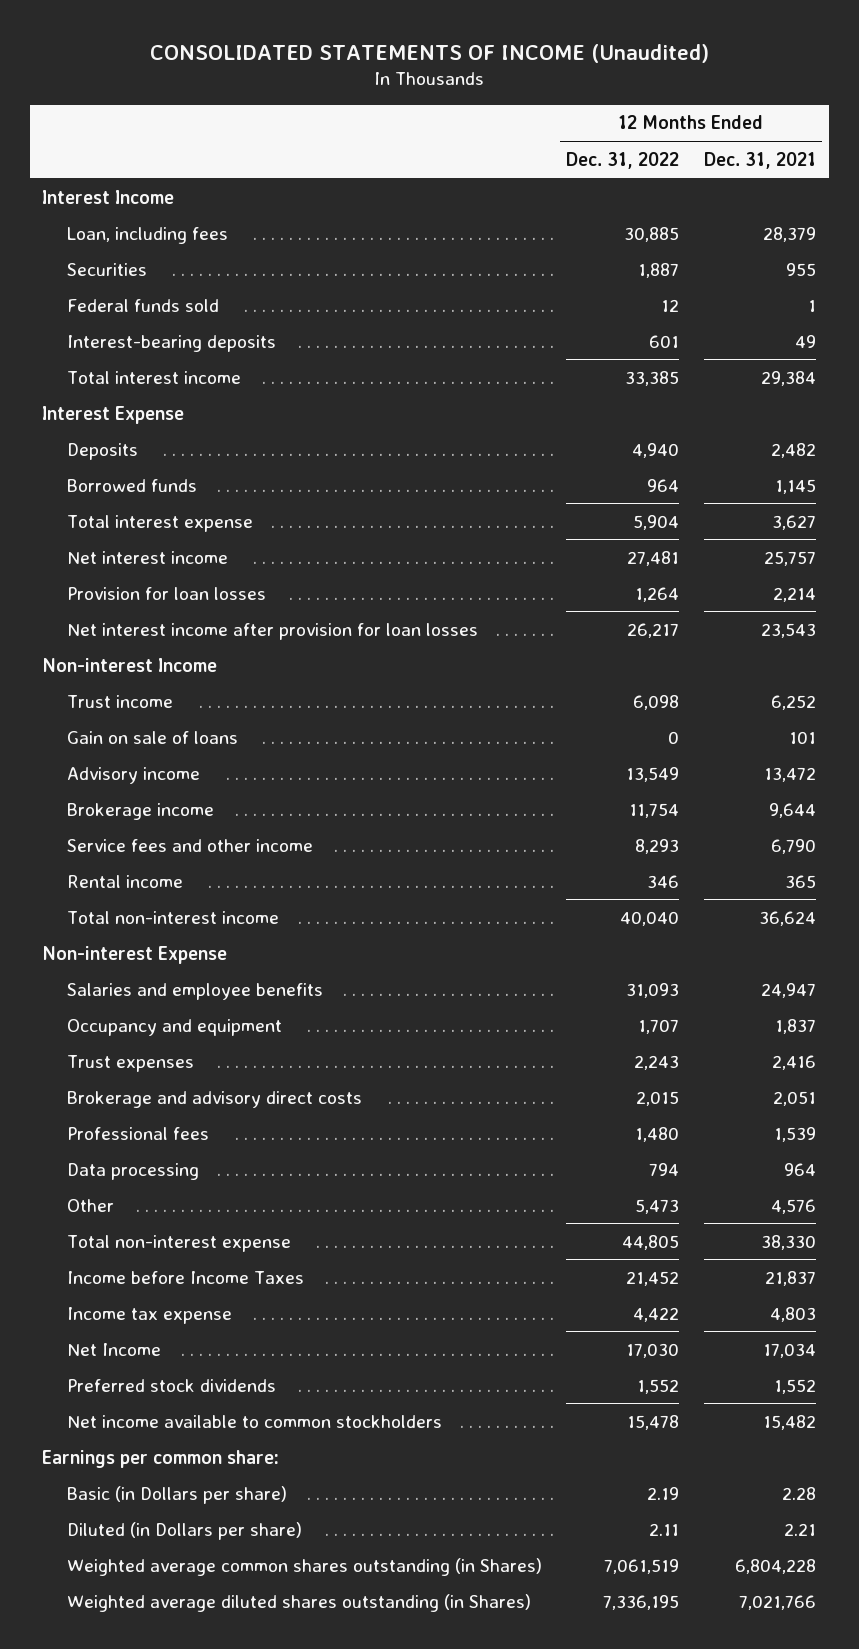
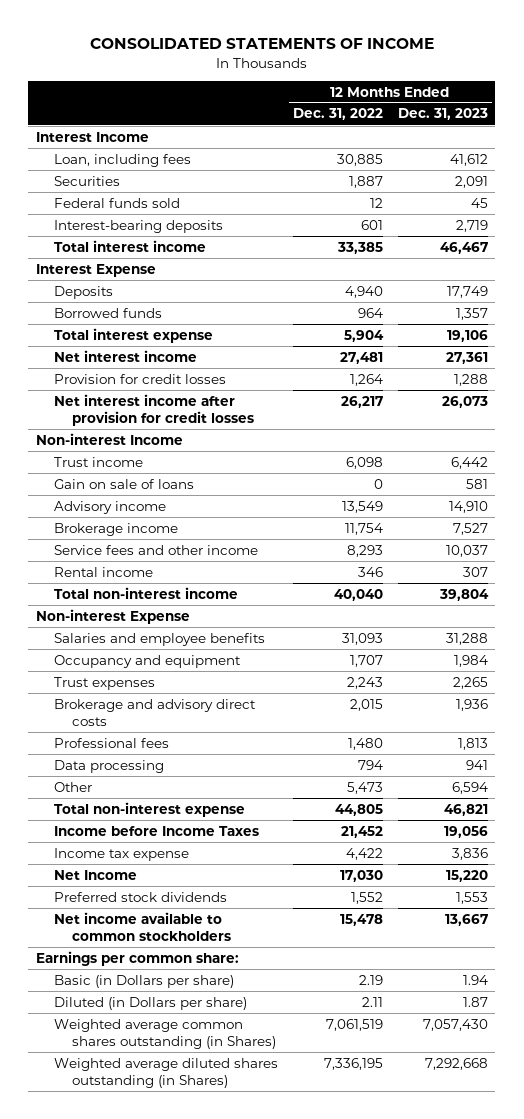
[150,43,710,63] CONSOLIDATED STATEMENTS OF INCOME (Unaudited) -> [89,38,434,50] CONSOLIDATED STATEMENTS OF INCOME
[704,151,817,169] Dec. 31, 2021 -> none
none -> [397,108,488,121] Dec. 31, 2023
[66,586,266,600] Provision for loan losses -> [54,373,227,384] Provision for credit losses
[66,622,478,640] Net interest income after provision for loan losses -> [54,393,255,426] Net interest income after provision for credit losses

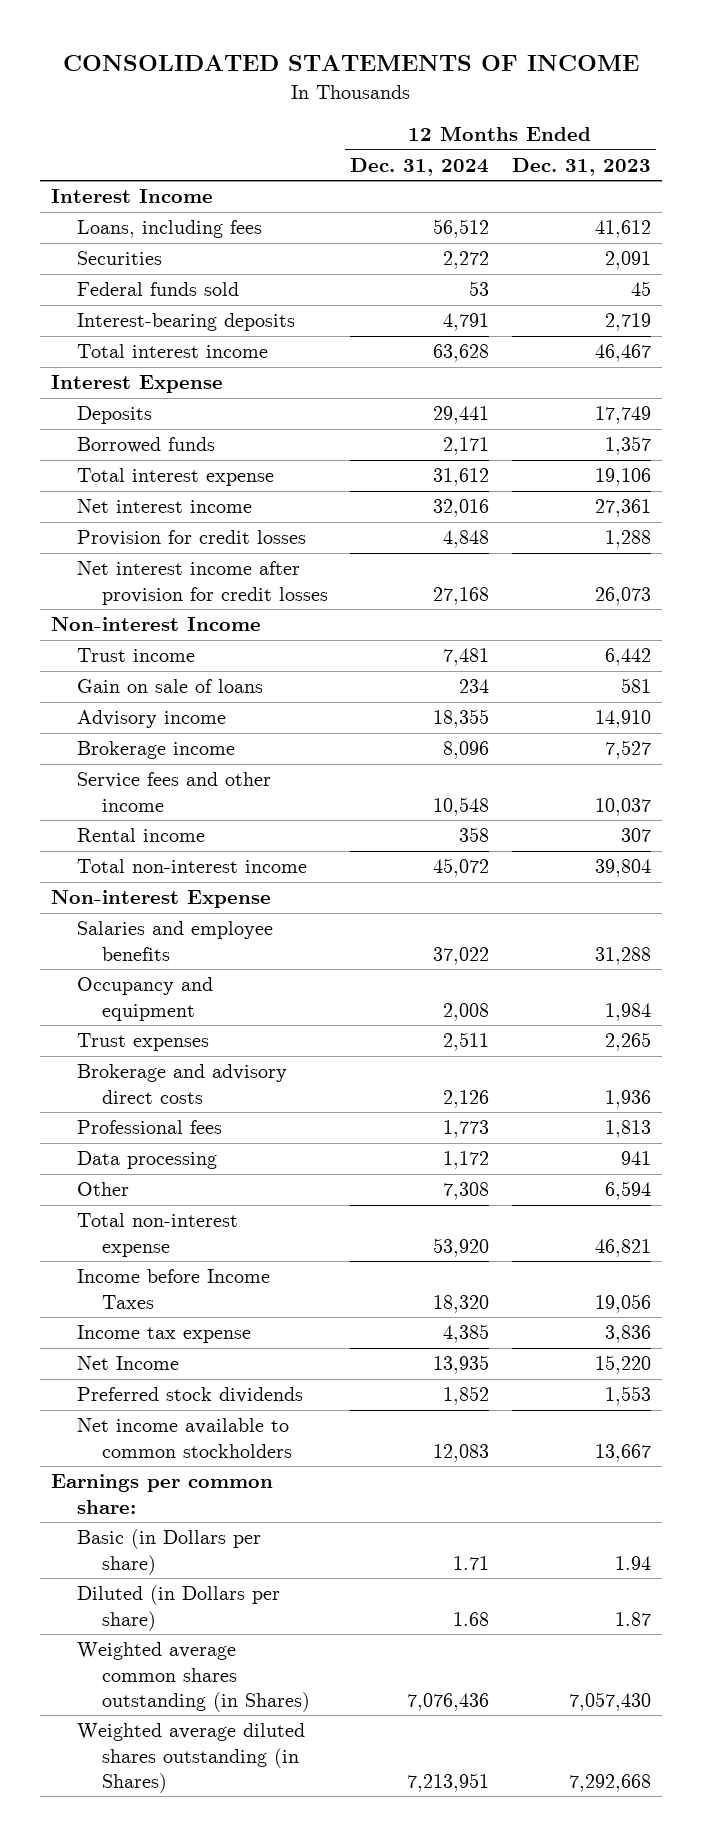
[292,108,383,121] Dec. 31, 2022 -> none
none -> [350,158,490,177] Dec. 31, 2024
[54,153,192,167] Loan, including fees -> [76,220,262,239] Loans, including fees

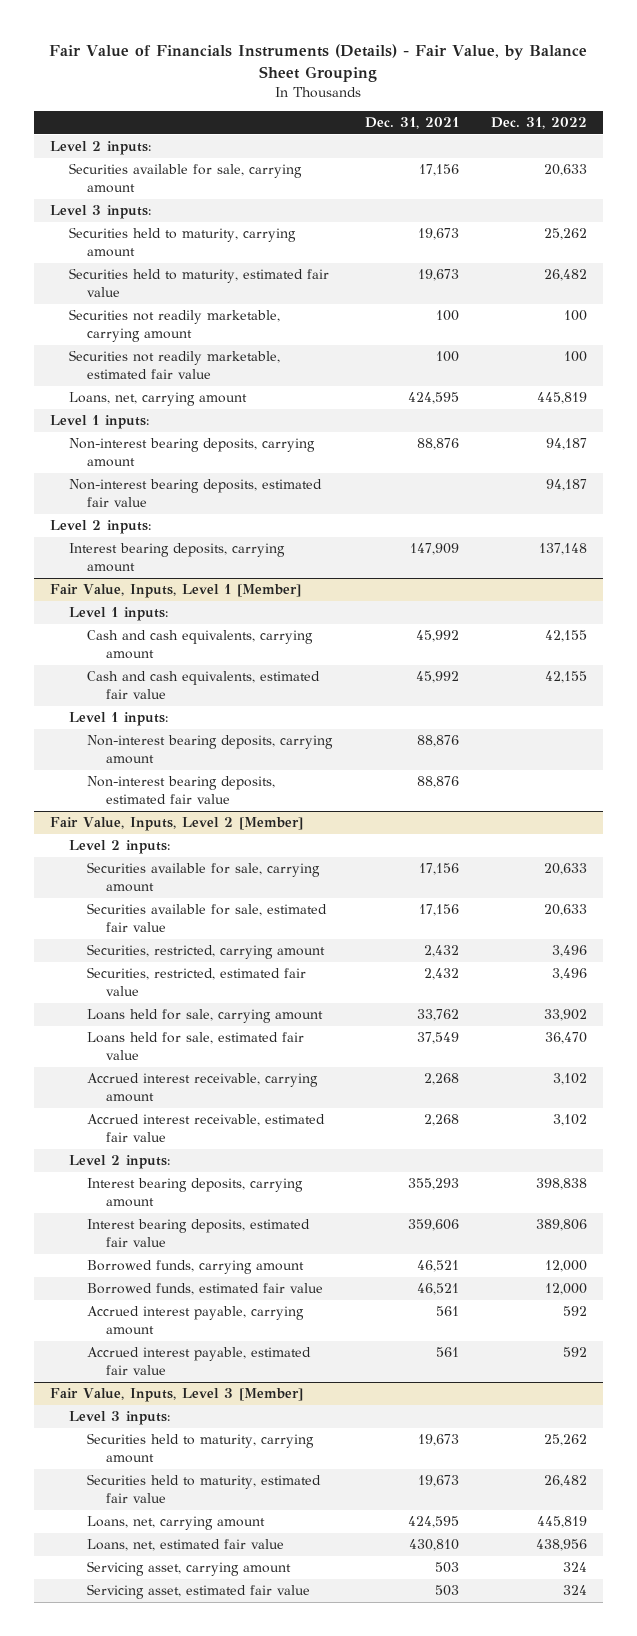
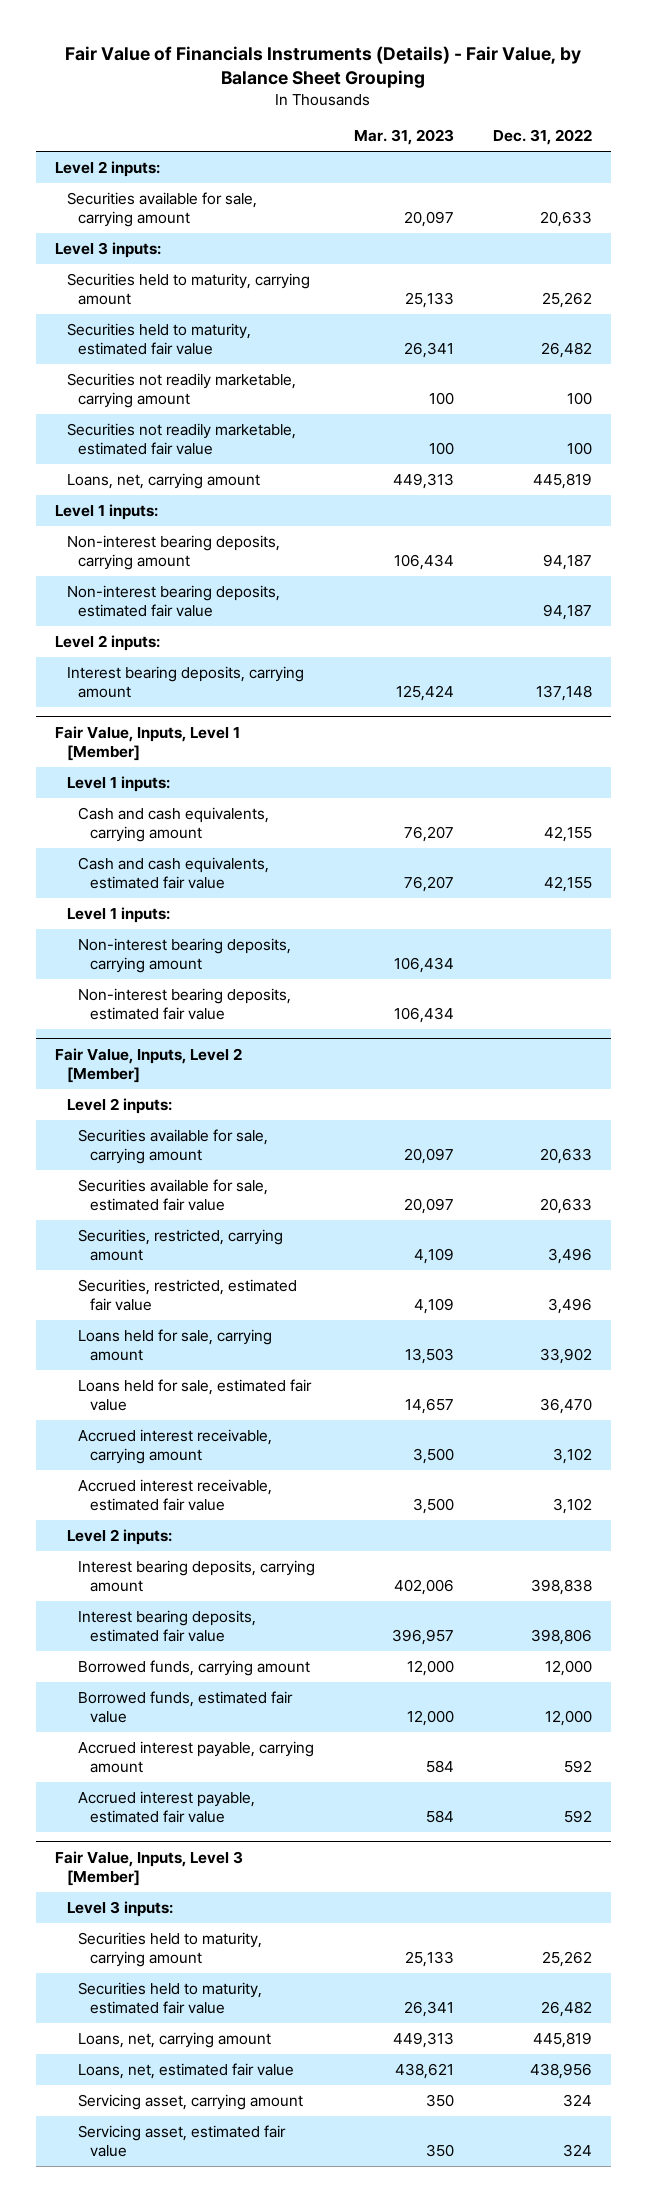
[364,117,459,130] Dec. 31, 2021 -> none
none -> [353,129,454,146] Mar. 31, 2023
[535,1219,587,1232] 389,806 -> [530,1629,592,1646] 398,806

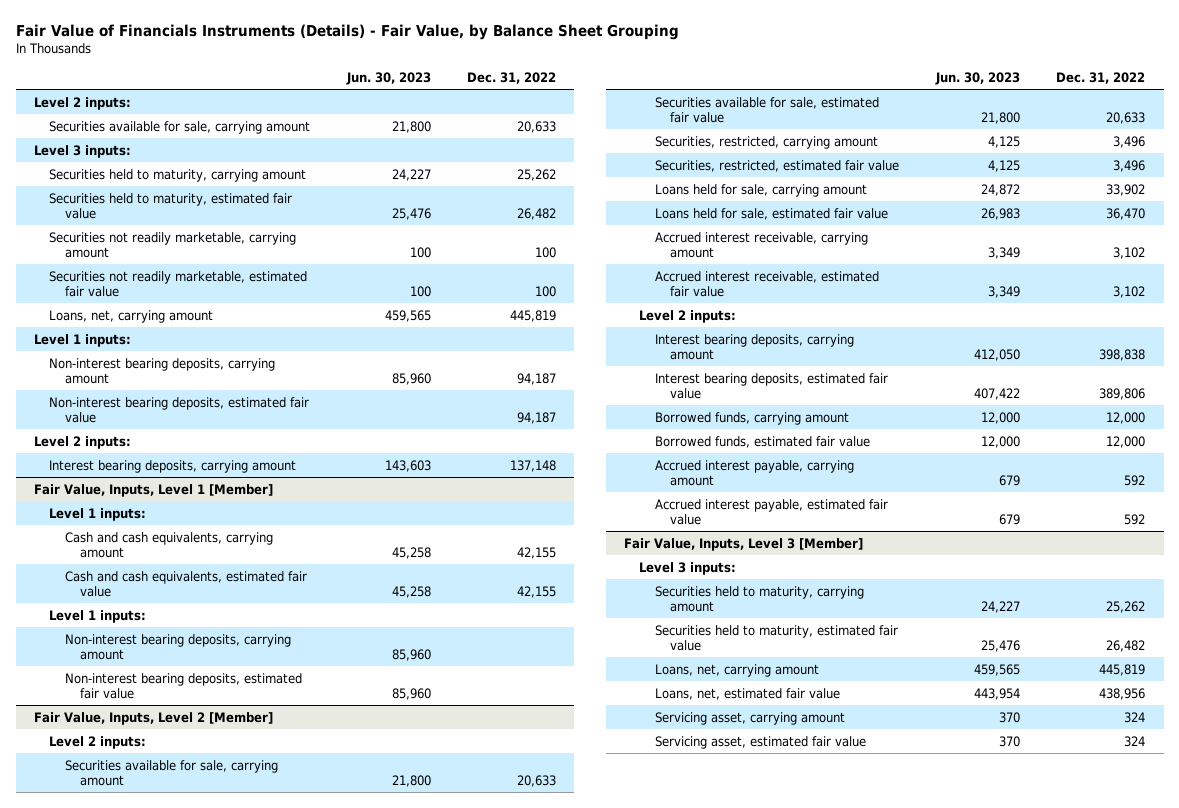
[353,129,454,146] Mar. 31, 2023 -> none
none -> [345,72,431,86] Jun. 30, 2023
[530,1629,592,1646] 398,806 -> [1099,387,1146,400] 389,806

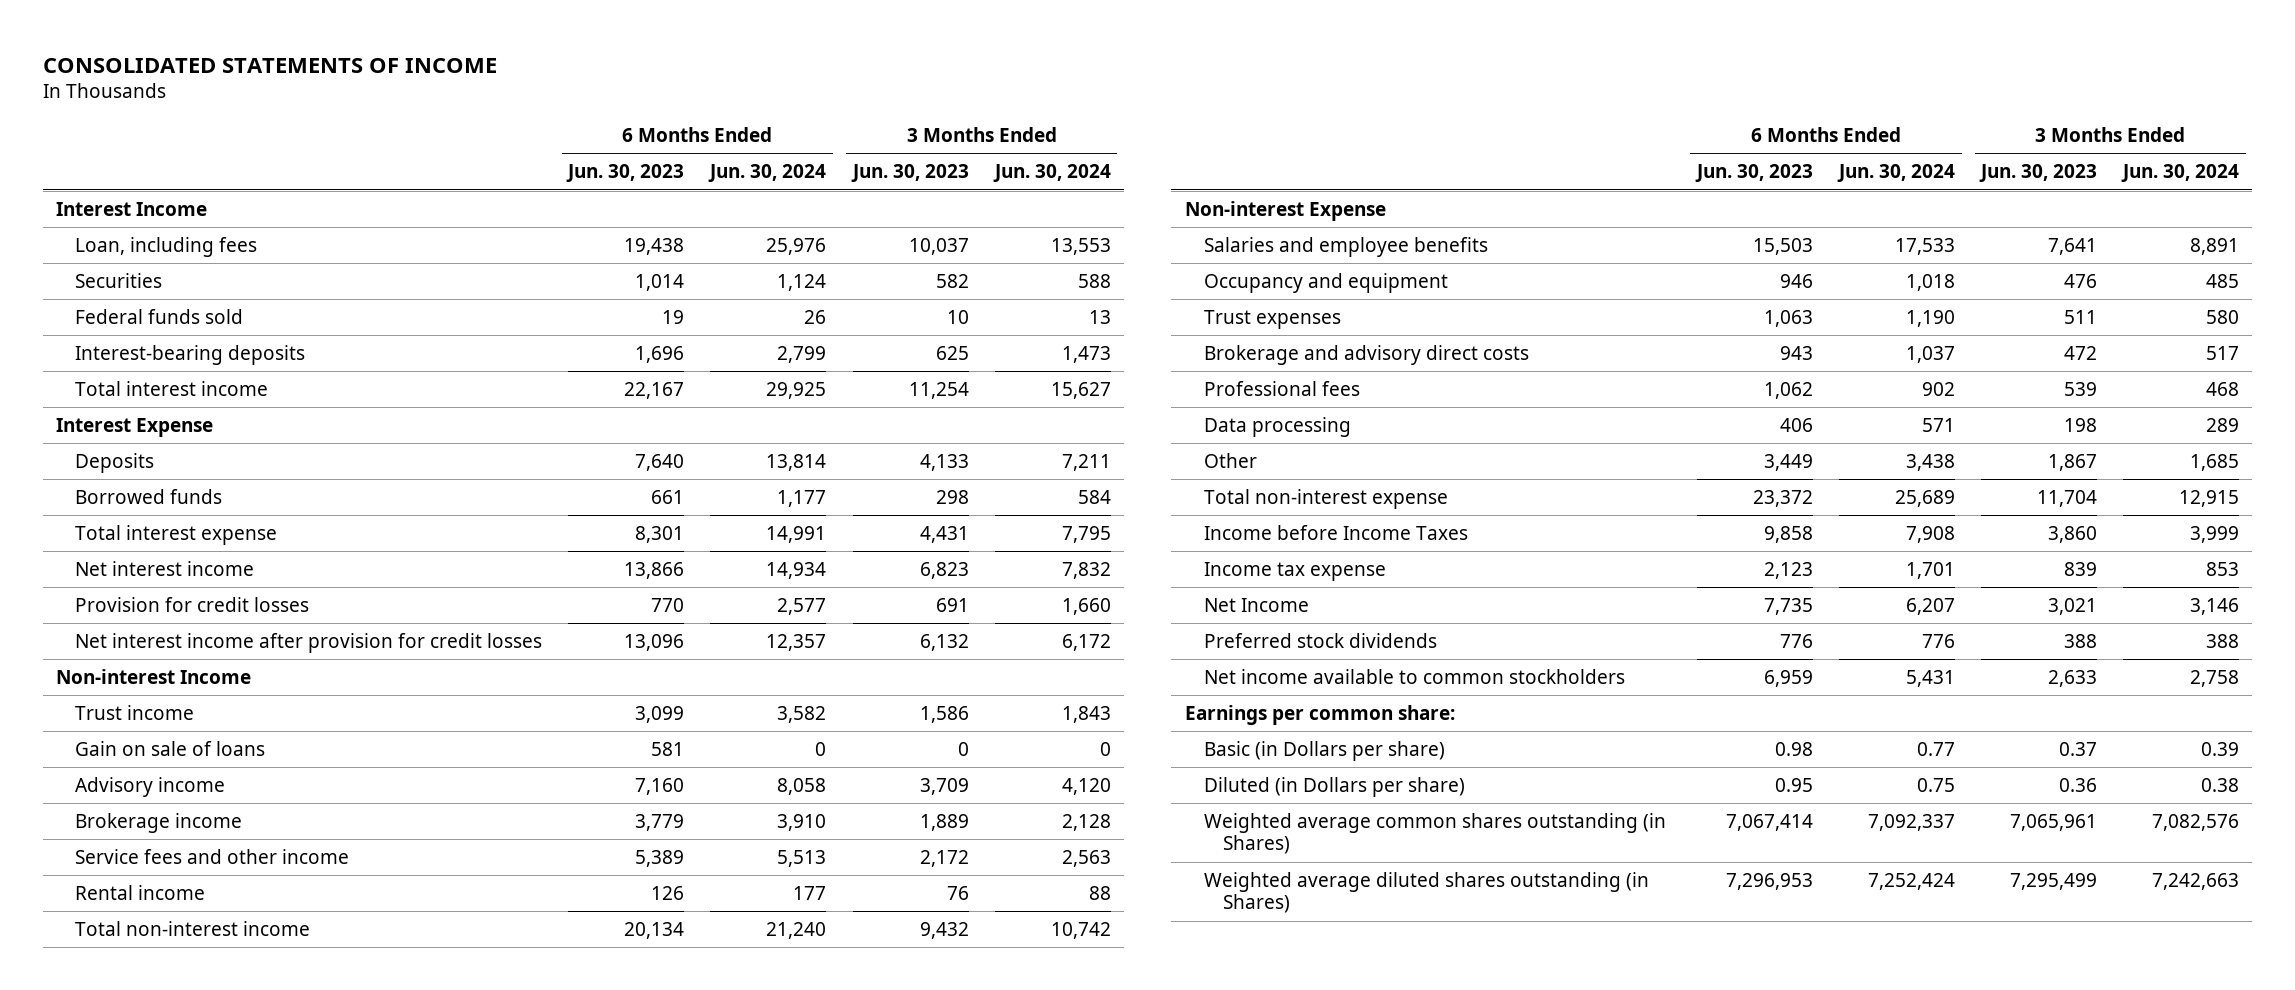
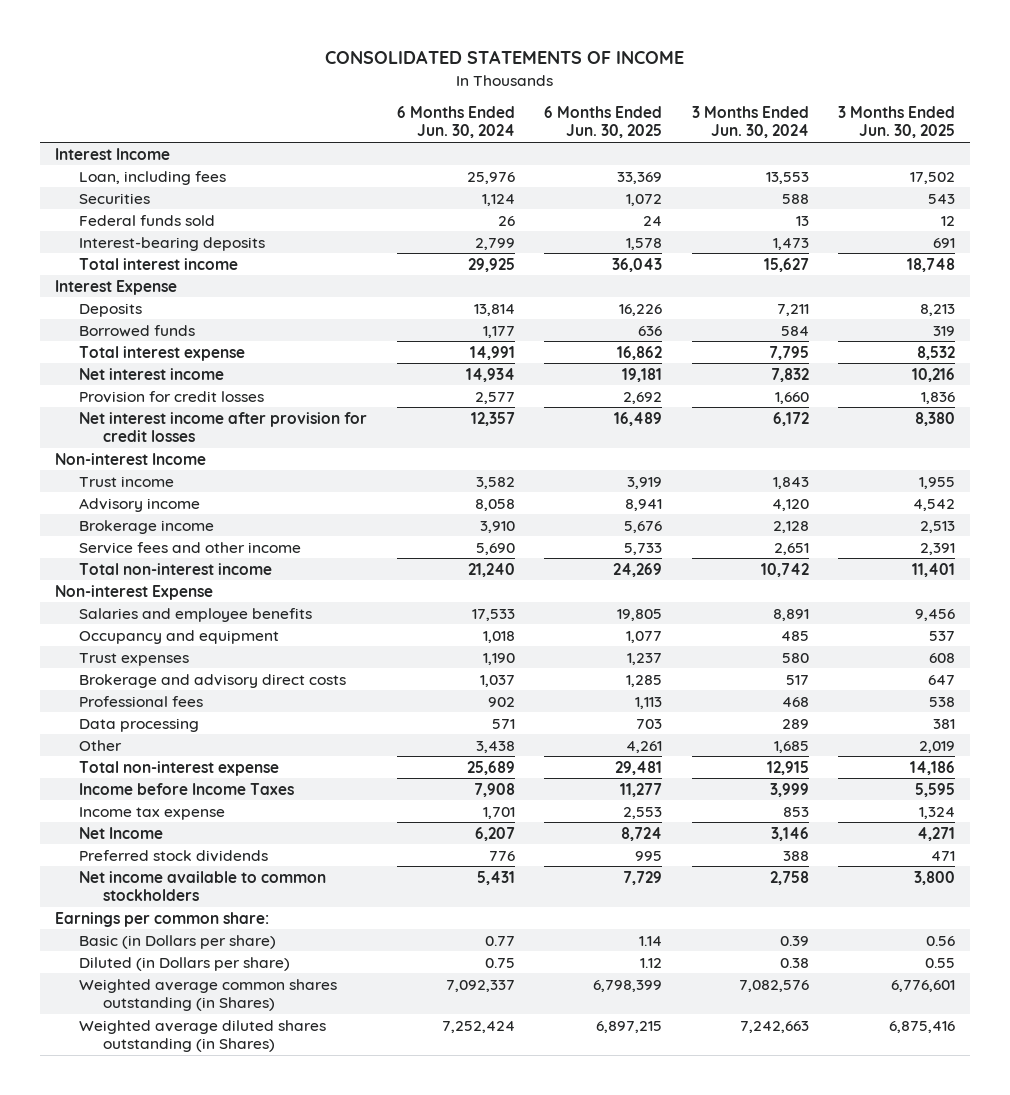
[566,164,685,183] Jun. 30, 2023 -> none
[850,164,969,183] Jun. 30, 2023 -> none
none -> [544,105,663,139] 6 Months Ended Jun. 30, 2025
none -> [838,105,956,139] 3 Months Ended Jun. 30, 2025
[75,740,266,756] Gain on sale of loans -> none
[75,884,206,900] Rental income -> none
[777,849,827,867] 5,513 -> [475,542,515,555] 5,690
[1061,849,1111,867] 2,563 -> [773,542,809,555] 2,651

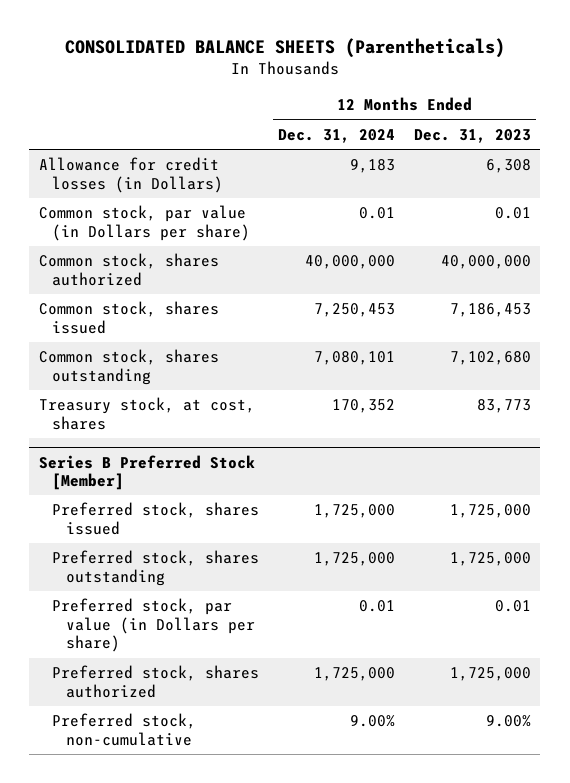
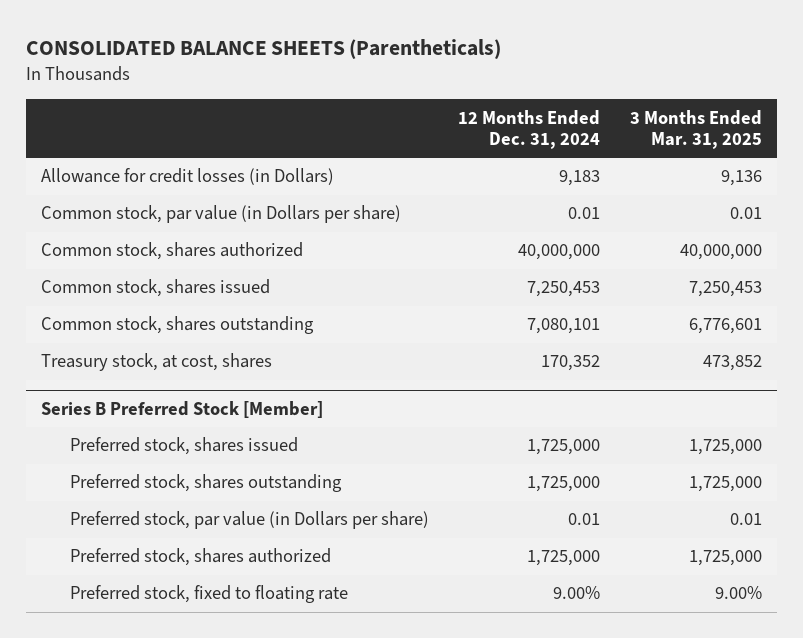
[414,128,532,143] Dec. 31, 2023 -> none
none -> [630,109,763,150] 3 Months Ended Mar. 31, 2025
[52,713,197,746] Preferred stock, non-cumulative -> [69,585,348,604] Preferred stock, fixed to floating rate

